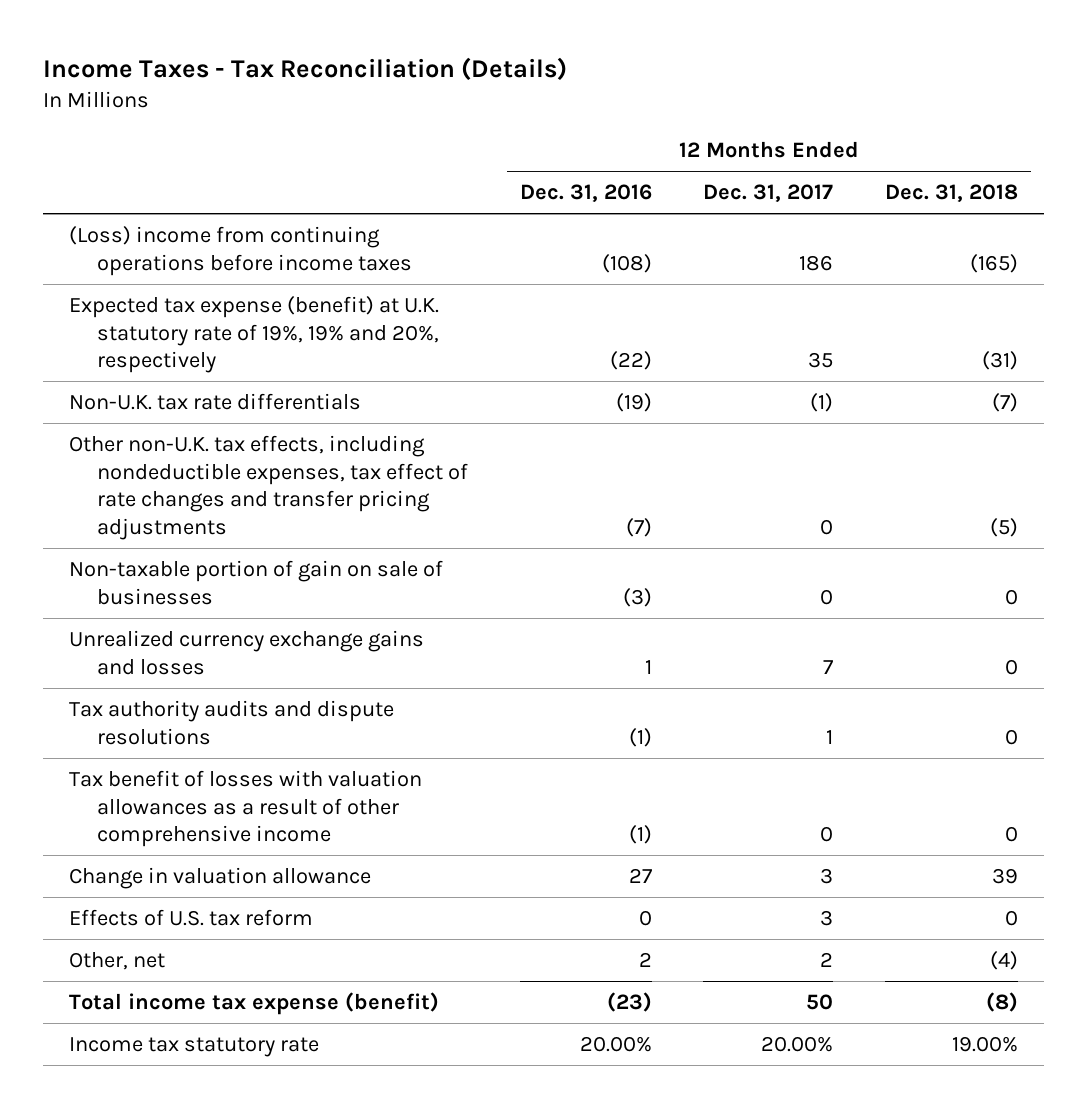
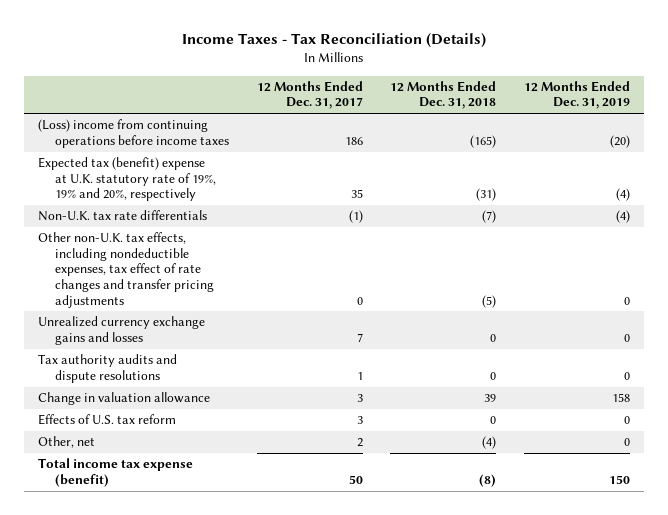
[519,184,652,203] Dec. 31, 2016 -> none
none -> [524,80,631,110] 12 Months Ended Dec. 31, 2019
[68,295,440,374] Expected tax expense (benefit) at U.K. statutory rate of 19%, 19% and 20%, respectively -> [37,157,216,202] Expected tax (benefit) expense at U.K. statutory rate of 19%, 19% and 20%, respectively
[68,559,443,605] Non-taxable portion of gain on sale of businesses -> none
[68,769,422,848] Tax benefit of losses with valuation allowances as a result of other comprehensive income -> none
[68,1036,319,1057] Income tax statutory rate -> none

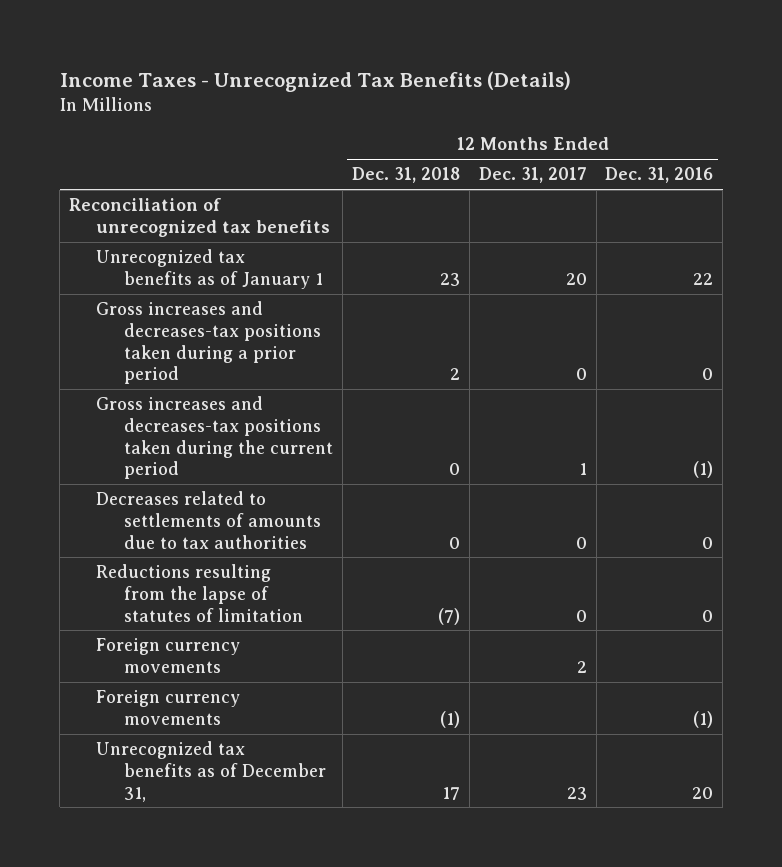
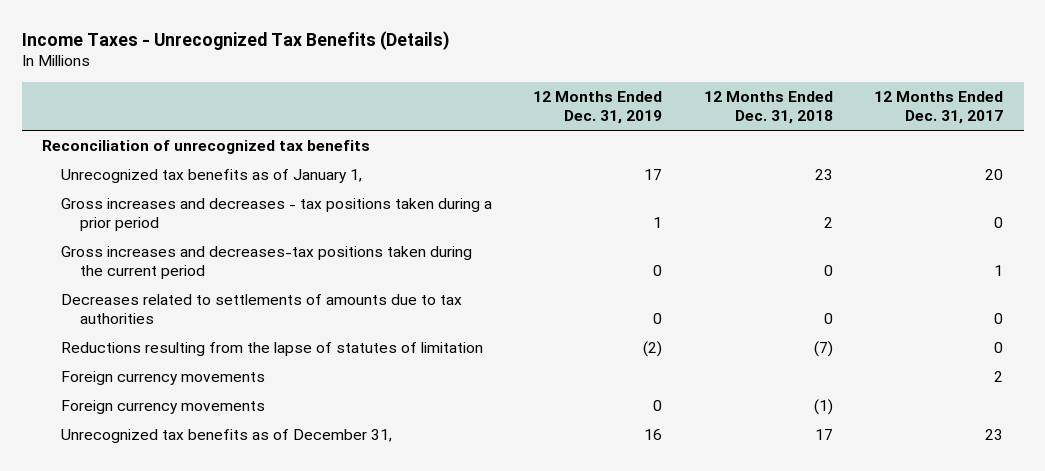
[605,167,714,184] Dec. 31, 2016 -> none
none -> [533,90,663,125] 12 Months Ended Dec. 31, 2019
[96,249,323,289] Unrecognized tax benefits as of January 1 -> [61,169,363,184] Unrecognized tax benefits as of January 1,
[96,301,321,385] Gross increases and decreases-tax positions taken during a prior period -> [61,198,493,232] Gross increases and decreases - tax positions taken during a prior period

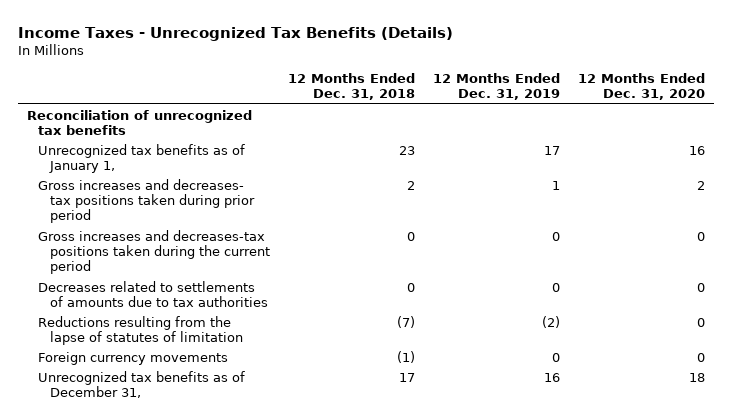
[873,90,1003,125] 12 Months Ended Dec. 31, 2017 -> none
none -> [578,73,706,101] 12 Months Ended Dec. 31, 2020
[61,198,493,232] Gross increases and decreases - tax positions taken during a prior period -> [38,178,256,224] Gross increases and decreases- tax positions taken during prior period
[61,371,266,386] Foreign currency movements -> none

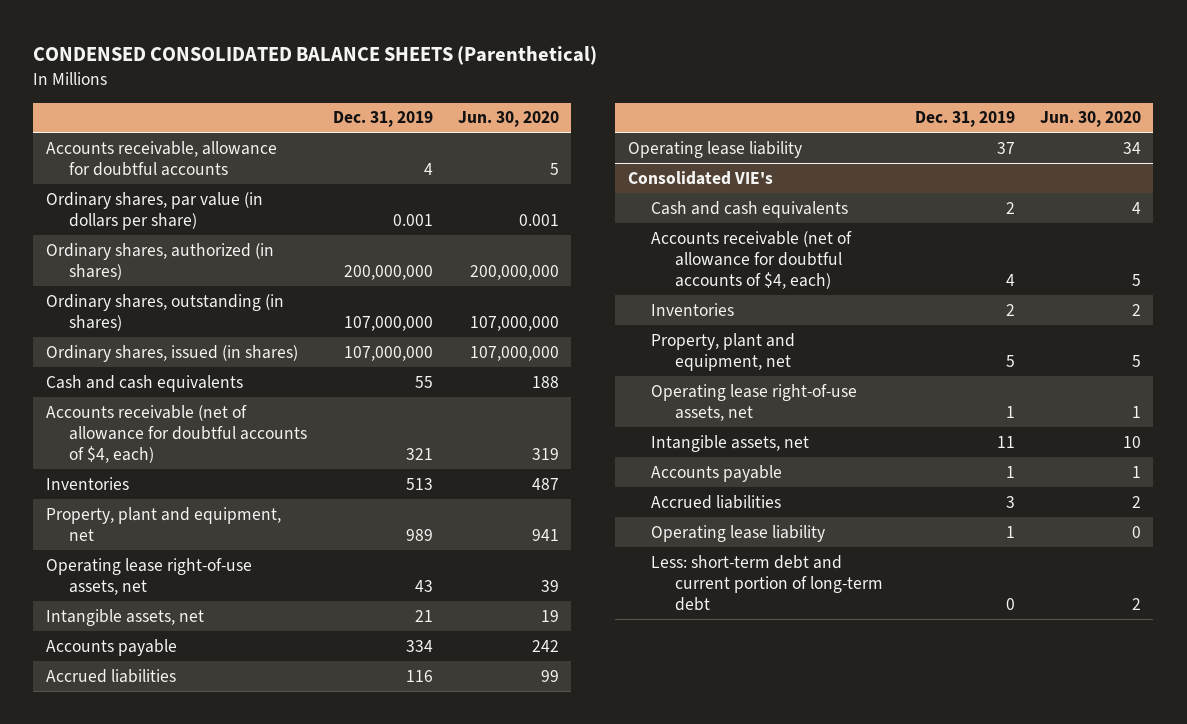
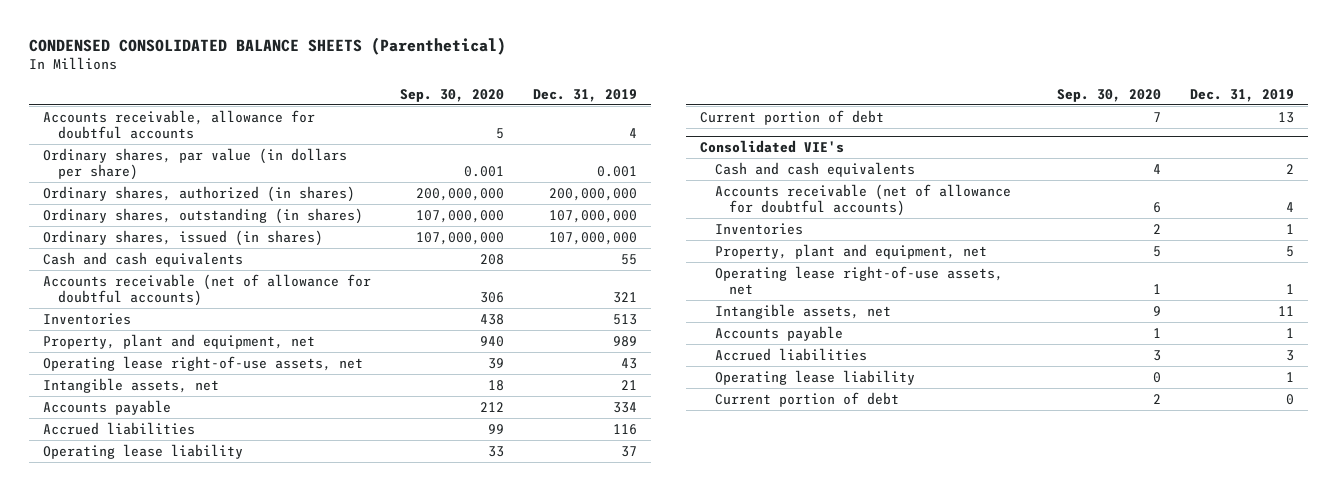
[457,111,559,128] Jun. 30, 2020 -> none
none -> [400,88,505,102] Sep. 30, 2020
[45,404,308,463] Accounts receivable (net of allowance for doubtful accounts of $4, each) -> [43,273,372,306] Accounts receivable (net of allowance for doubtful accounts)
none -> [700,109,885,125] Current portion of debt
[651,230,853,289] Accounts receivable (net of allowance for doubtful accounts of $4, each) -> [714,183,1011,216] Accounts receivable (net of allowance for doubtful accounts)
[1005,303,1015,316] 2 -> [1285,223,1294,234] 1
[651,554,883,611] Less: short-term debt and current portion of long-term debt -> none
none -> [714,391,899,407] Current portion of debt

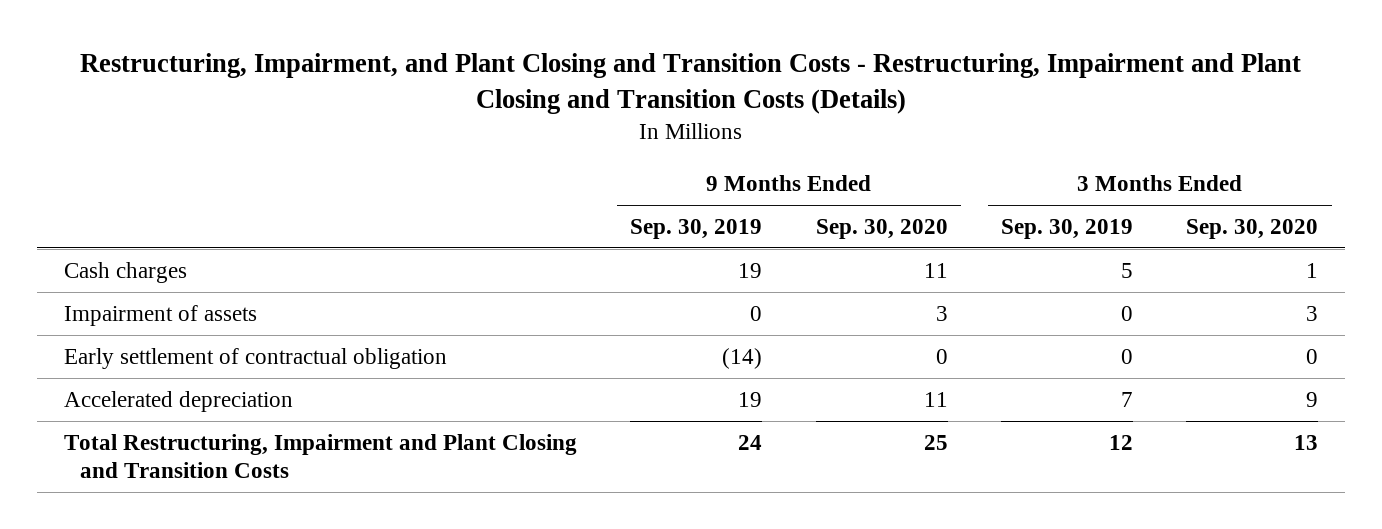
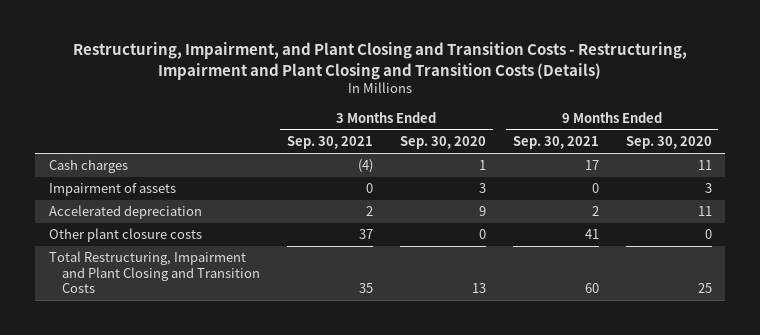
[630,218,763,239] Sep. 30, 2019 -> none
[1001,218,1134,239] Sep. 30, 2019 -> none
none -> [286,136,373,150] Sep. 30, 2021
none -> [512,136,599,150] Sep. 30, 2021
[63,347,447,369] Early settlement of contractual obligation -> none
none -> [48,228,202,243] Other plant closure costs

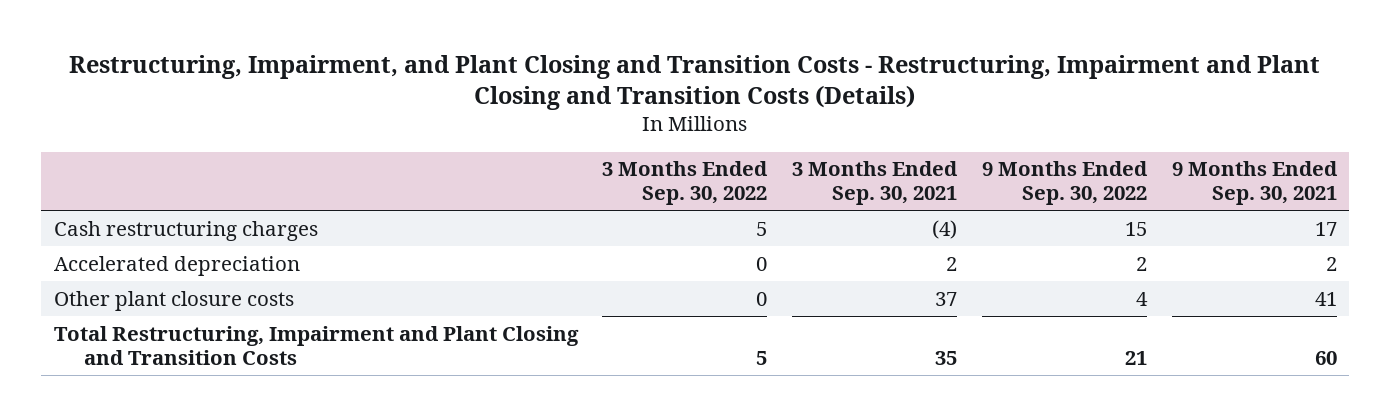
[399,136,486,150] Sep. 30, 2020 -> none
[625,136,712,150] Sep. 30, 2020 -> none
none -> [602,161,769,206] 3 Months Ended Sep. 30, 2022
none -> [982,161,1149,206] 9 Months Ended Sep. 30, 2022
[48,183,176,197] Impairment of assets -> none
[48,159,128,174] Cash charges -> [53,220,318,241] Cash restructuring charges

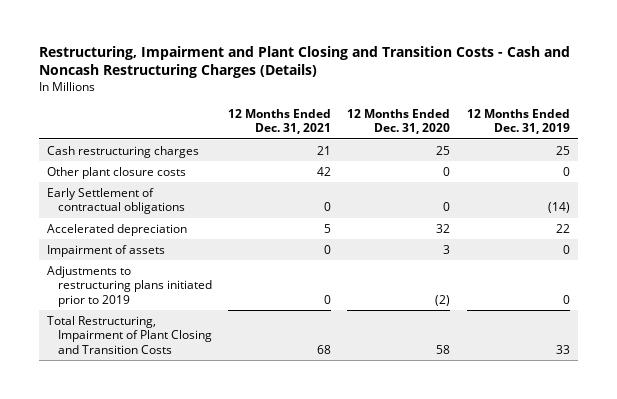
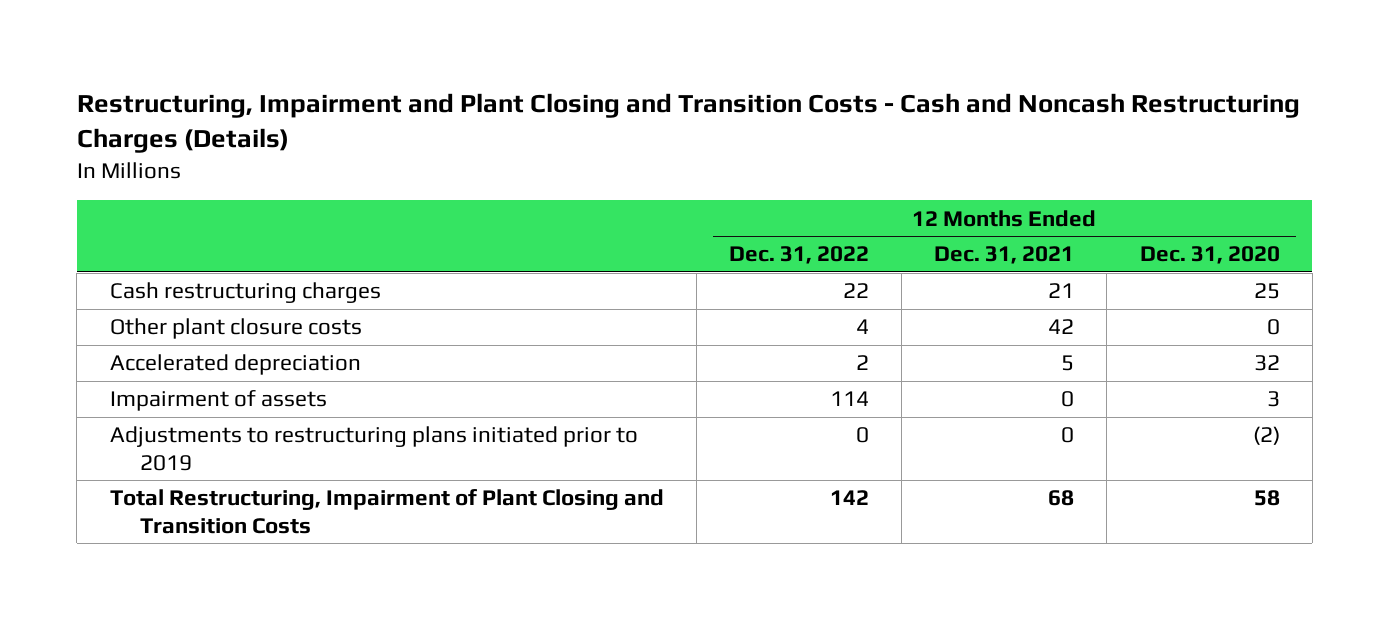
[466,108,570,135] 12 Months Ended Dec. 31, 2019 -> none
none -> [728,246,869,265] Dec. 31, 2022
[47,187,185,215] Early Settlement of contractual obligations -> none

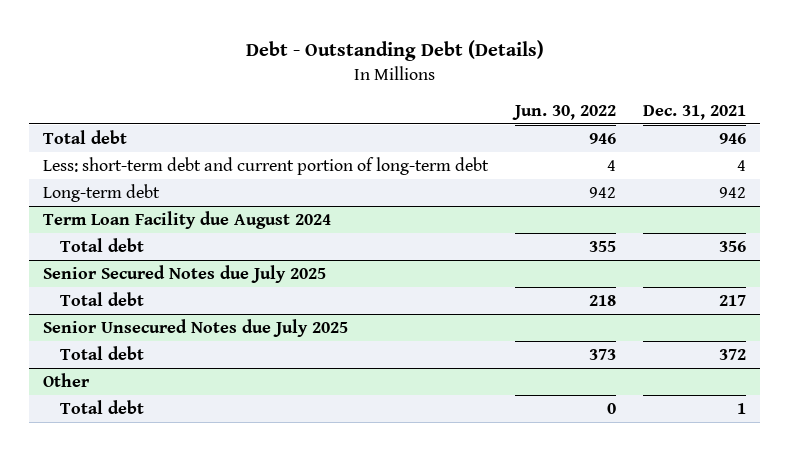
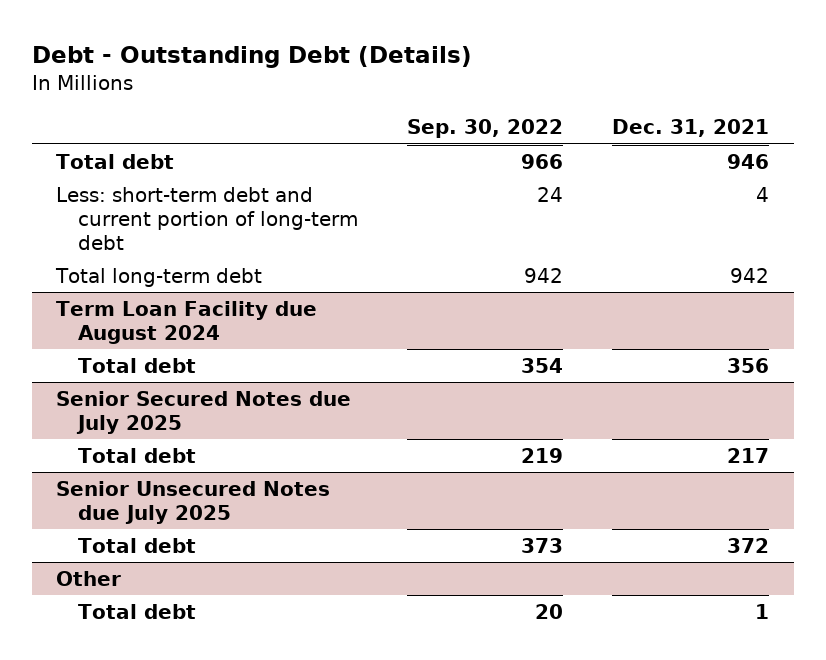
[512,104,617,120] Jun. 30, 2022 -> none
none -> [407,119,564,139] Sep. 30, 2022
[42,183,160,202] Long-term debt -> [55,267,263,287] Total long-term debt

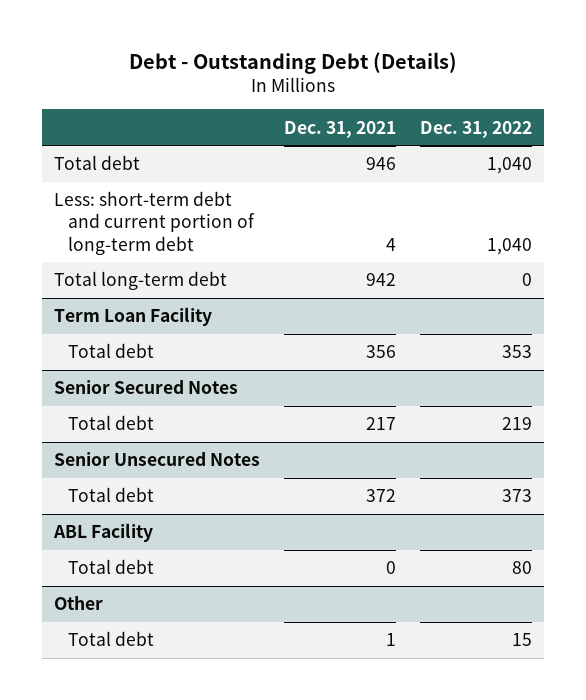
[407,119,564,139] Sep. 30, 2022 -> none
none -> [419,120,532,138] Dec. 31, 2022
[56,300,318,344] Term Loan Facility due August 2024 -> [53,307,212,327] Term Loan Facility
[56,390,352,434] Senior Secured Notes due July 2025 -> [53,380,238,395] Senior Secured Notes
[56,480,331,524] Senior Unsecured Notes due July 2025 -> [53,452,260,467] Senior Unsecured Notes
none -> [52,523,153,543] ABL Facility
none -> [68,559,155,575] Total debt

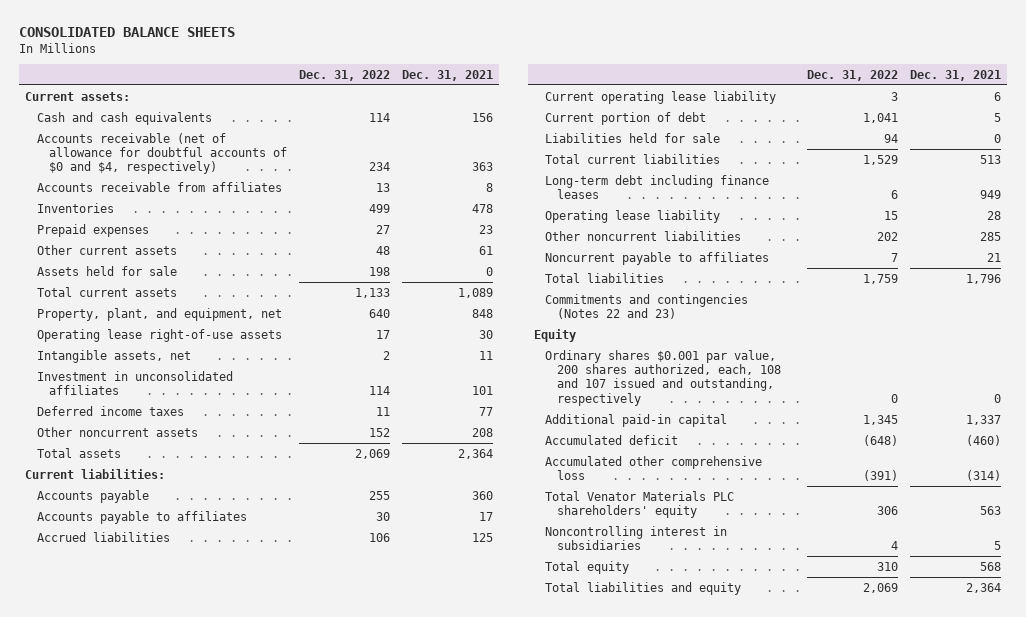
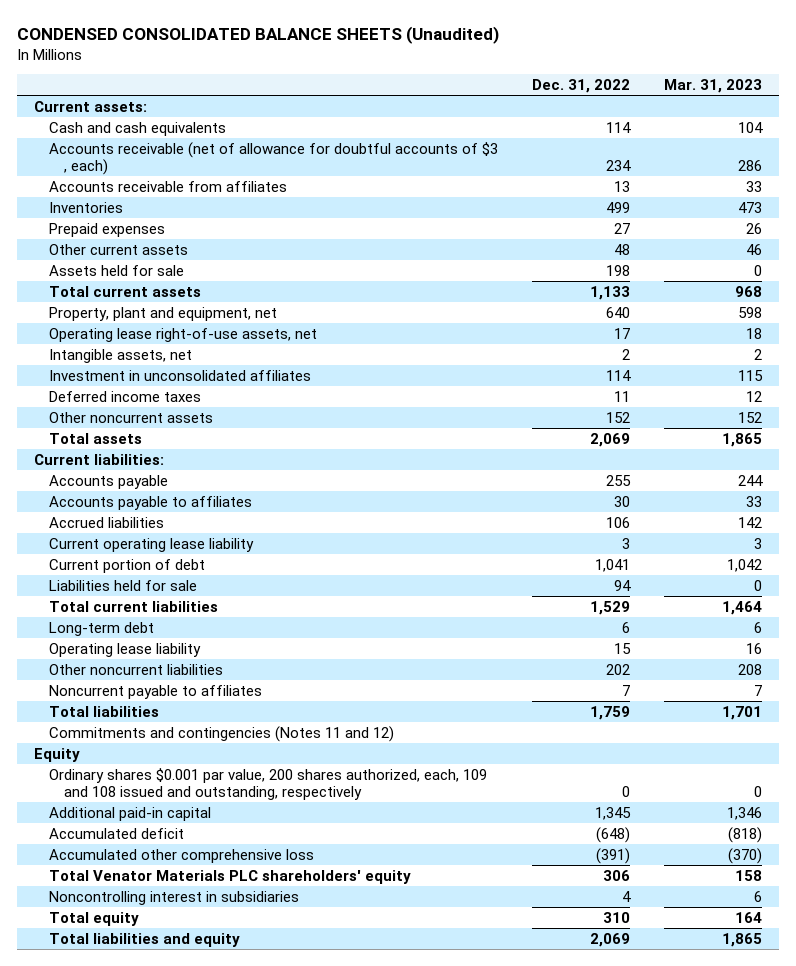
[18,26,235,37] CONSOLIDATED BALANCE SHEETS -> [16,25,499,44] CONDENSED CONSOLIDATED BALANCE SHEETS (Unaudited)
[401,69,493,81] Dec. 31, 2021 -> none
none -> [664,78,763,93] Mar. 31, 2023
[36,132,287,175] Accounts receivable (net of allowance for doubtful accounts of $0 and $4, respectively) -> [49,141,499,175] Accounts receivable (net of allowance for doubtful accounts of $3 , each)
[36,307,282,321] Property, plant, and equipment, net -> [49,306,278,321] Property, plant and equipment, net
[36,328,282,342] Operating lease right-of-use assets -> [49,327,318,342] Operating lease right-of-use assets, net
[545,174,770,199] Long-term debt including finance leases -> [49,621,155,636] Long-term debt
[545,293,749,319] Commitments and contingencies (Notes 22 and 23) -> [49,725,395,742] Commitments and contingencies (Notes 11 and 12)
[545,349,782,406] Ordinary shares $0.001 par value, 200 shares authorized, each, 108 and 107 issued and outstanding, respectively -> [49,767,488,800] Ordinary shares $0.001 par value, 200 shares authorized, each, 109 and 108 issued and outstanding, respectively

